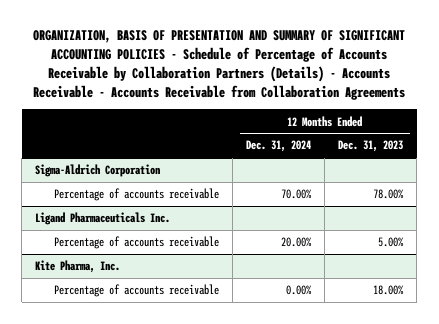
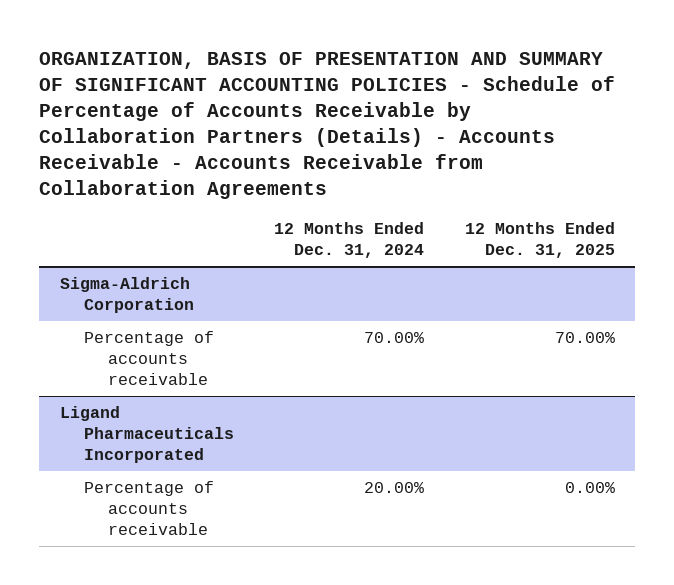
[338,140,404,153] Dec. 31, 2023 -> none
none -> [464,221,615,259] 12 Months Ended Dec. 31, 2025
[35,212,171,226] Ligand Pharmaceuticals Inc. -> [59,406,234,464] Ligand Pharmaceuticals Incorporated
[35,260,121,274] Kite Pharma, Inc. -> none
[54,284,220,298] Percentage of accounts receivable -> none

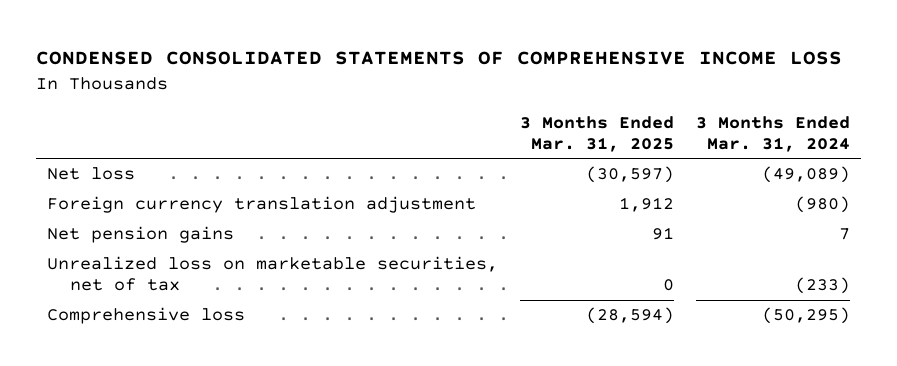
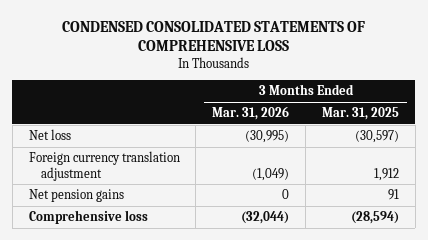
[35,51,842,66] CONDENSED CONSOLIDATED STATEMENTS OF COMPREHENSIVE INCOME LOSS -> [61,20,365,51] CONDENSED CONSOLIDATED STATEMENTS OF COMPREHENSIVE LOSS
[696,115,851,153] 3 Months Ended Mar. 31, 2024 -> none
none -> [212,106,290,121] Mar. 31, 2026
[46,256,498,292] Unrealized loss on marketable securities, net of tax -> none

